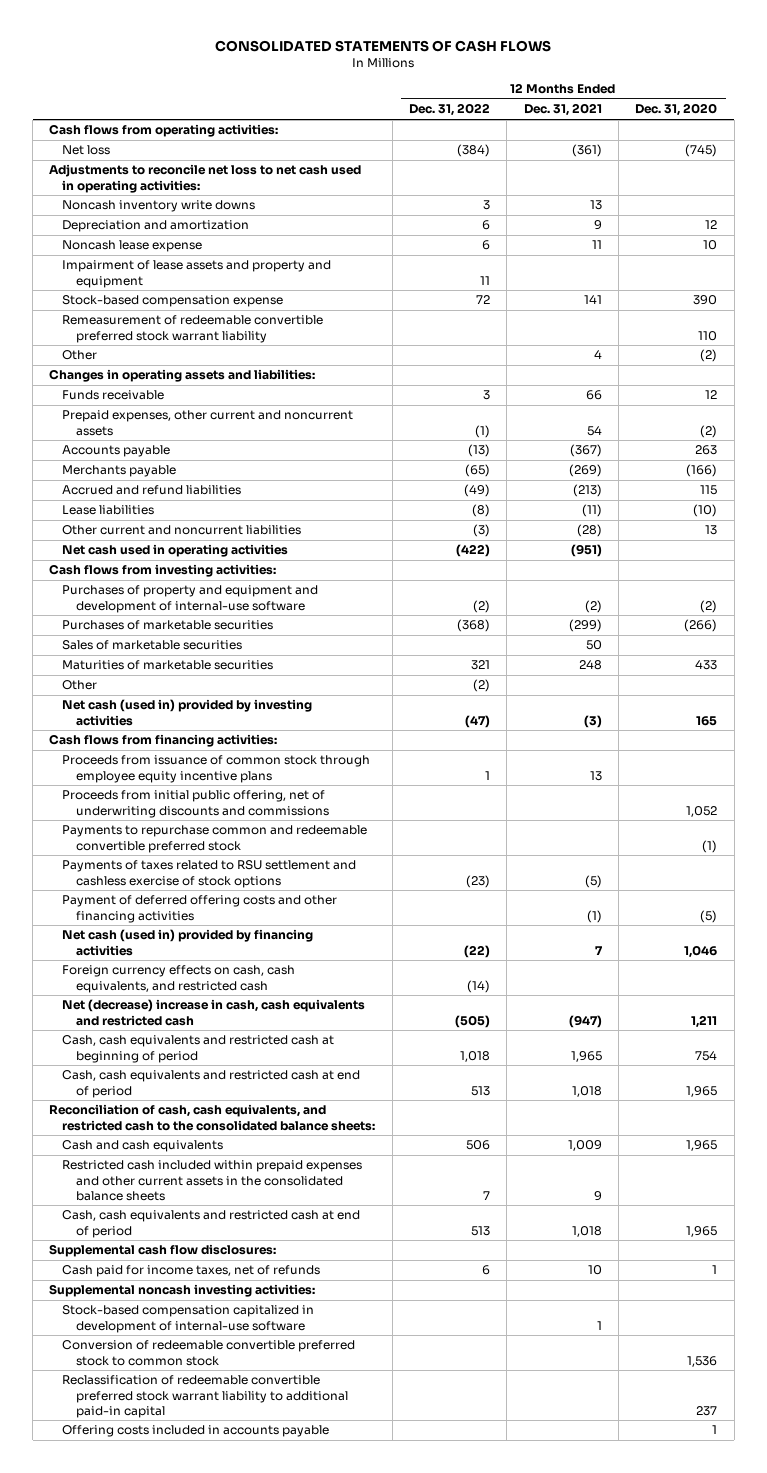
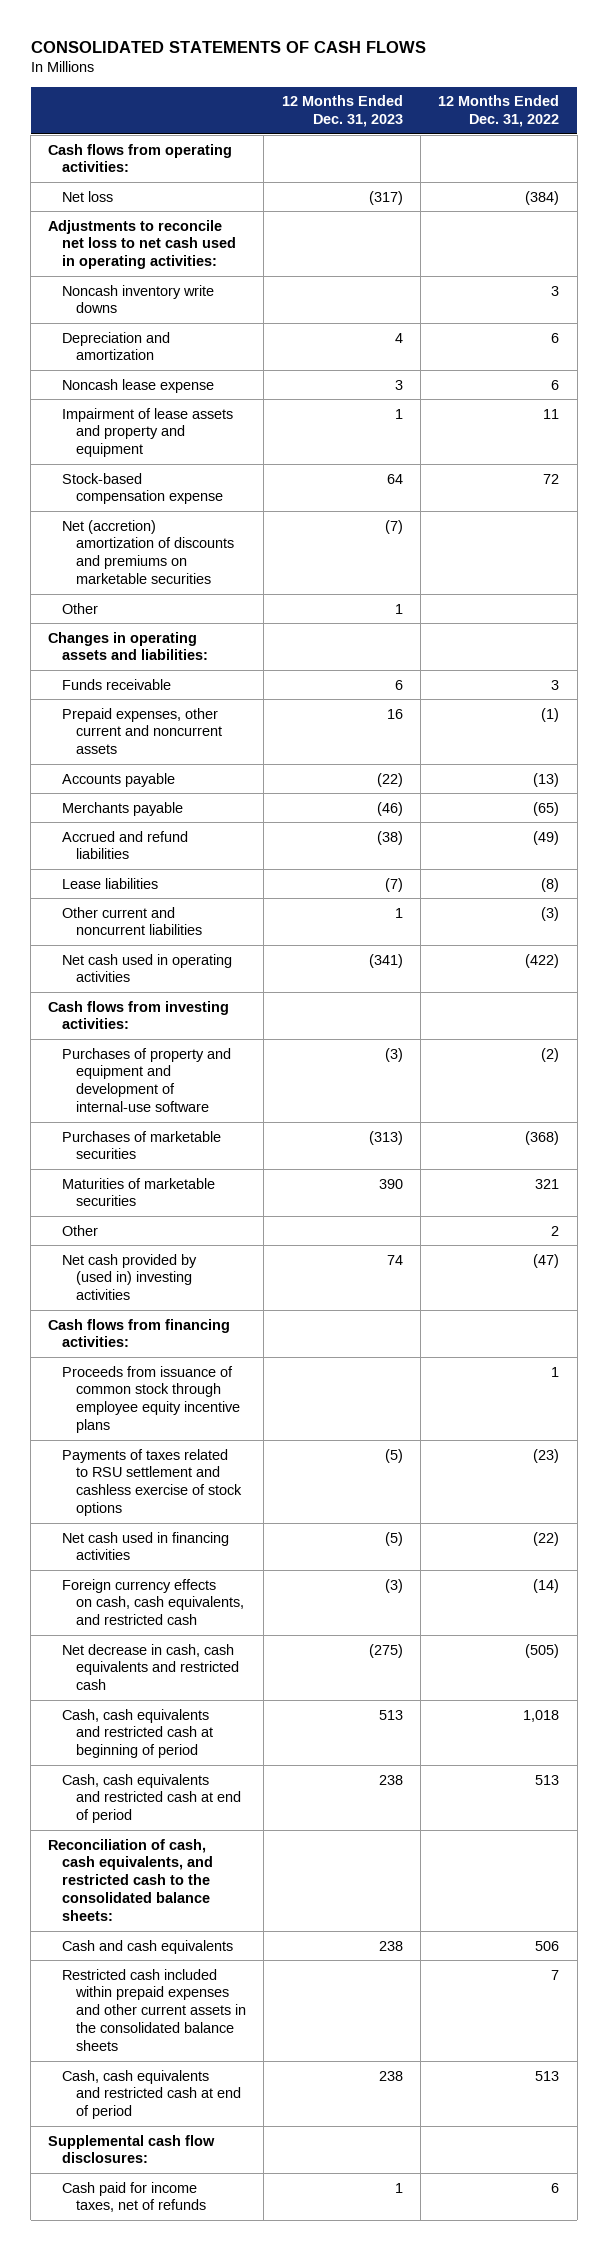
[523,103,602,117] Dec. 31, 2021 -> none
[635,103,718,117] Dec. 31, 2020 -> none
none -> [281,95,403,127] 12 Months Ended Dec. 31, 2023
[62,315,324,343] Remeasurement of redeemable convertible preferred stock warrant liability -> none
none -> [62,519,235,585] Net (accretion) amortization of discounts and premiums on marketable securities
[62,640,243,651] Sales of marketable securities -> none
[473,679,491,693] (2) -> [551,1225,560,1236] 2
[62,699,313,726] Net cash (used in) provided by investing activities -> [62,1253,198,1301] Net cash provided by (used in) investing activities
[62,790,329,818] Proceeds from initial public offering, net of underwriting discounts and commissions -> none
[62,825,368,853] Payments to repurchase common and redeemable convertible preferred stock -> none
[62,895,338,923] Payment of deferred offering costs and other financing activities -> none
[62,929,314,956] Net cash (used in) provided by financing activities -> [62,1531,230,1561] Net cash used in financing activities
[62,999,366,1026] Net (decrease) increase in cash, cash equivalents and restricted cash -> [62,1643,240,1691] Net decrease in cash, cash equivalents and restricted cash
[49,1284,316,1298] Supplemental noncash investing activities: -> none
[62,1305,315,1333] Stock-based compensation capitalized in development of internal-use software -> none
[62,1340,356,1366] Conversion of redeemable convertible preferred stock to common stock -> none
[62,1375,348,1418] Reclassification of redeemable convertible preferred stock warrant liability to additional paid-in capital -> none
[62,1425,330,1438] Offering costs included in accounts payable -> none

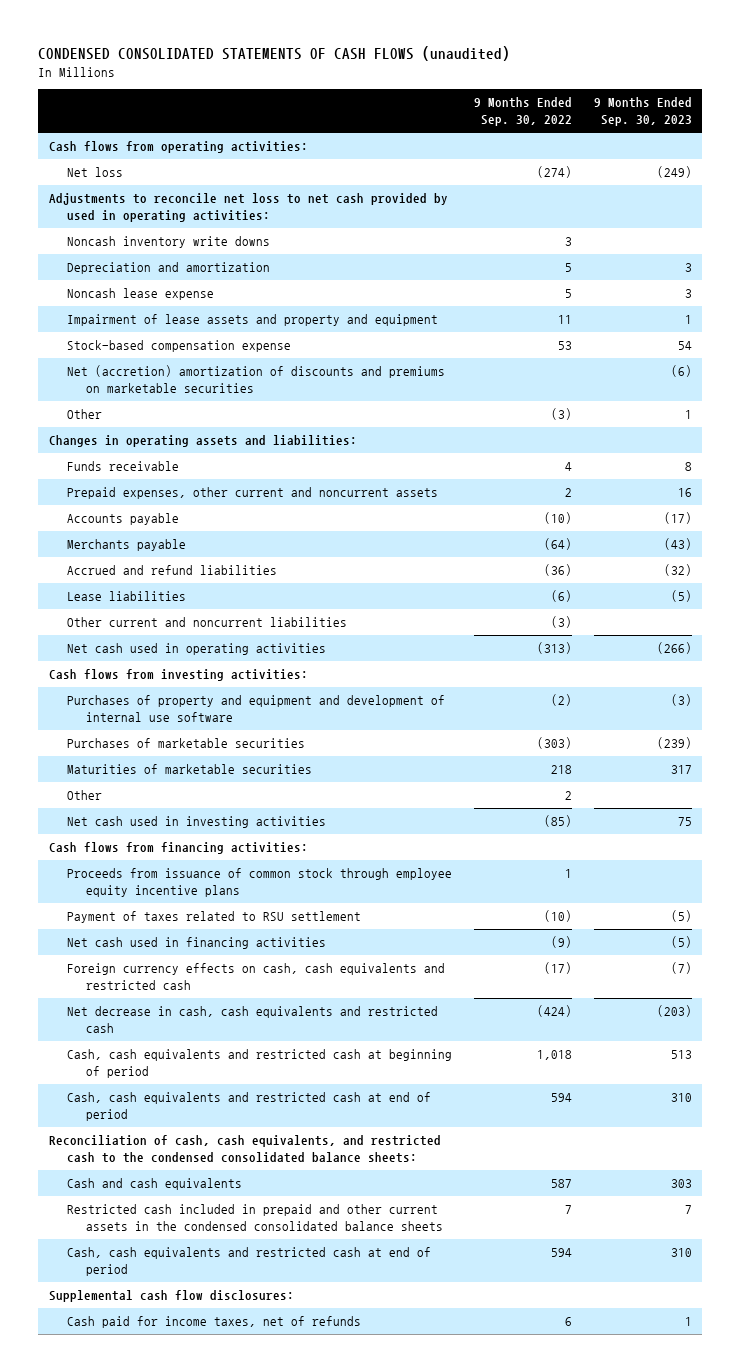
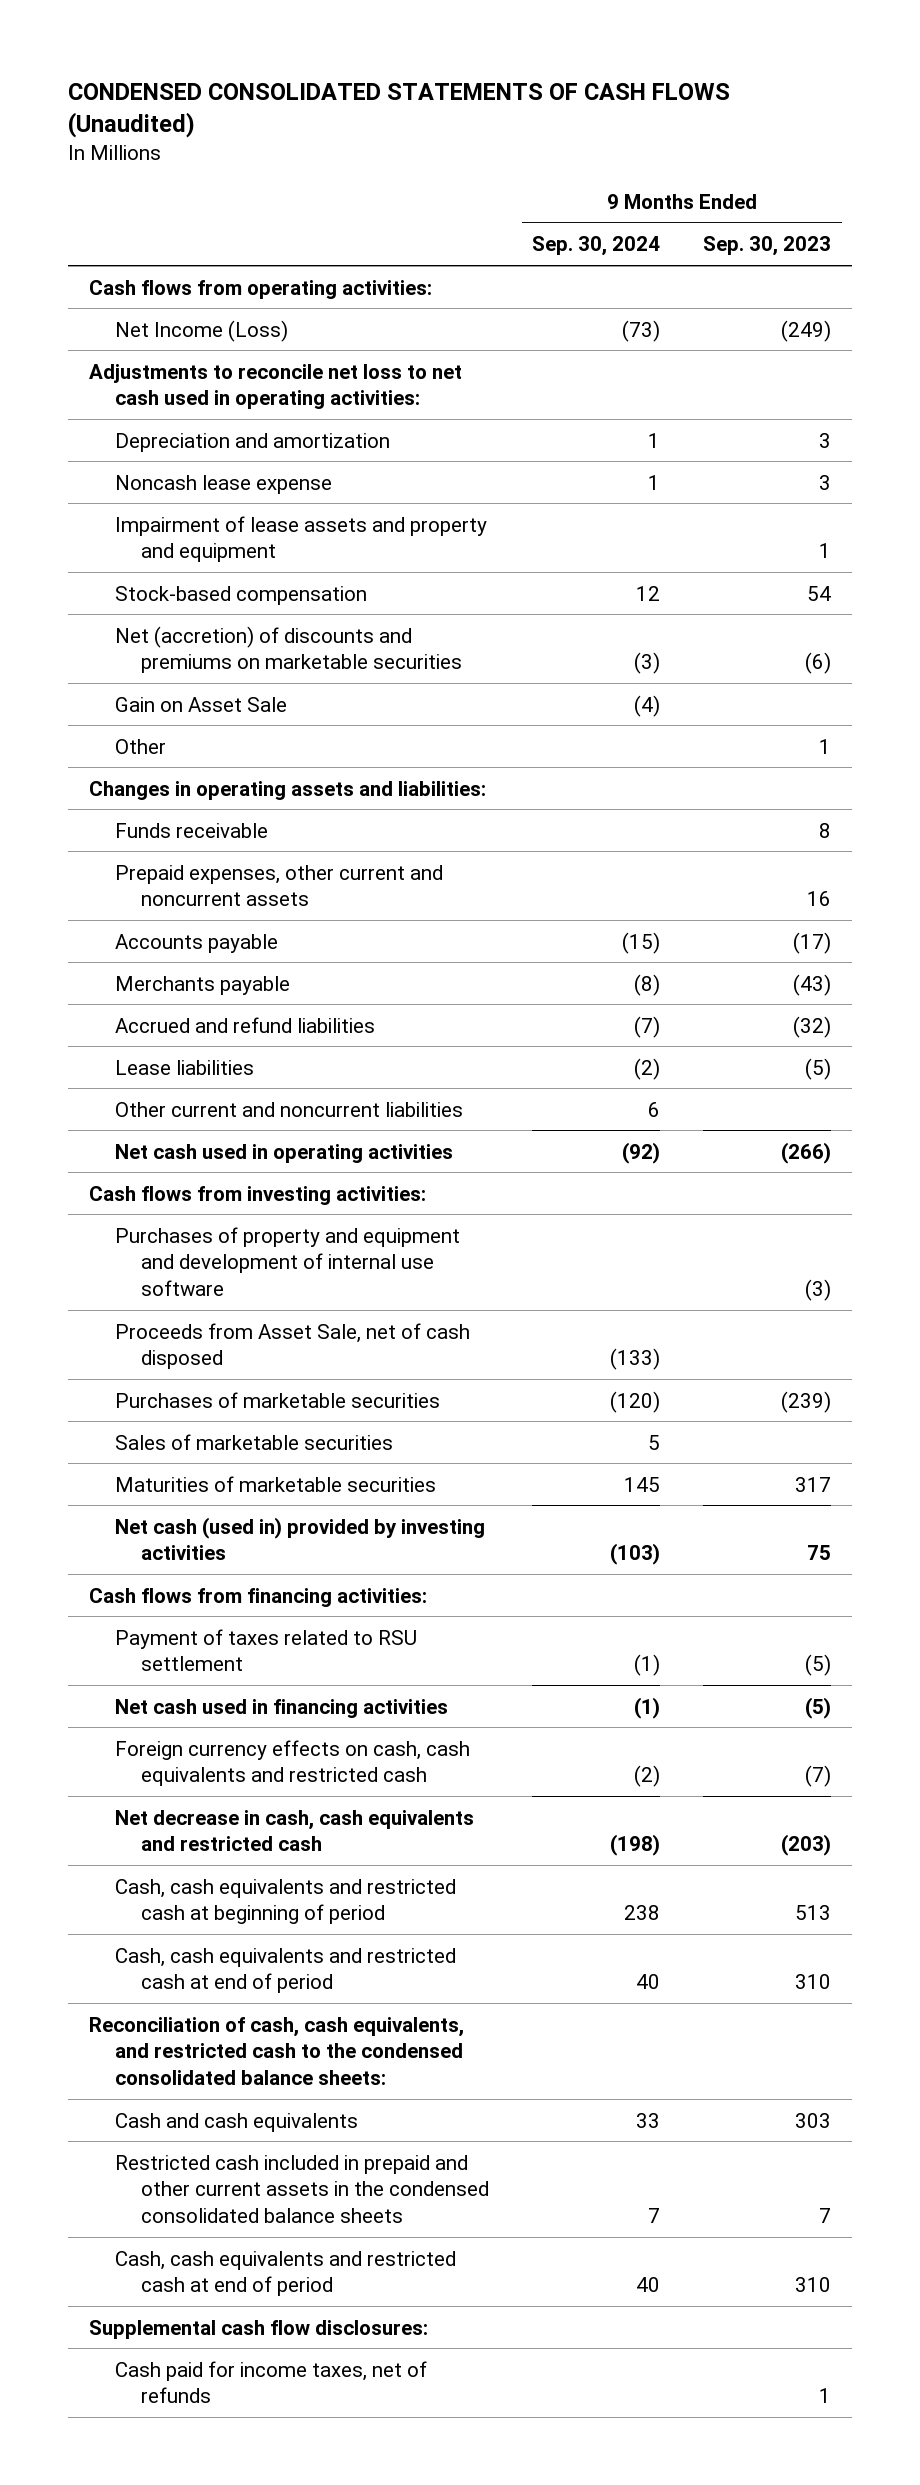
[37,46,510,62] CONDENSED CONSOLIDATED STATEMENTS OF CASH FLOWS (unaudited) -> [67,82,730,138] CONDENSED CONSOLIDATED STATEMENTS OF CASH FLOWS (Unaudited)
[474,97,573,127] 9 Months Ended Sep. 30, 2022 -> none
none -> [532,236,661,257] Sep. 30, 2024
[67,236,271,249] Noncash inventory write downs -> none
[67,167,124,178] Net loss -> [115,319,289,342] Net Income (Loss)
[48,193,448,223] Adjustments to reconcile net loss to net cash provided by used in operating activities: -> [89,363,463,410] Adjustments to reconcile net loss to net cash used in operating activities:
[67,340,292,353] Stock-based compensation expense -> [115,585,368,605] Stock-based compensation
[67,365,446,394] Net (accretion) amortization of discounts and premiums on marketable securities -> [115,625,463,674] Net (accretion) of discounts and premiums on marketable securities
none -> [115,696,288,712] Gain on Asset Sale
none -> [115,1322,471,1370] Proceeds from Asset Sale, net of cash disposed
none -> [115,1433,394,1450] Sales of marketable securities
[67,790,103,801] Other -> none
[67,816,327,829] Net cash used in investing activities -> [115,1516,486,1561] Net cash (used in) provided by investing activities
[67,868,453,898] Proceeds from issuance of common stock through employee equity incentive plans -> none

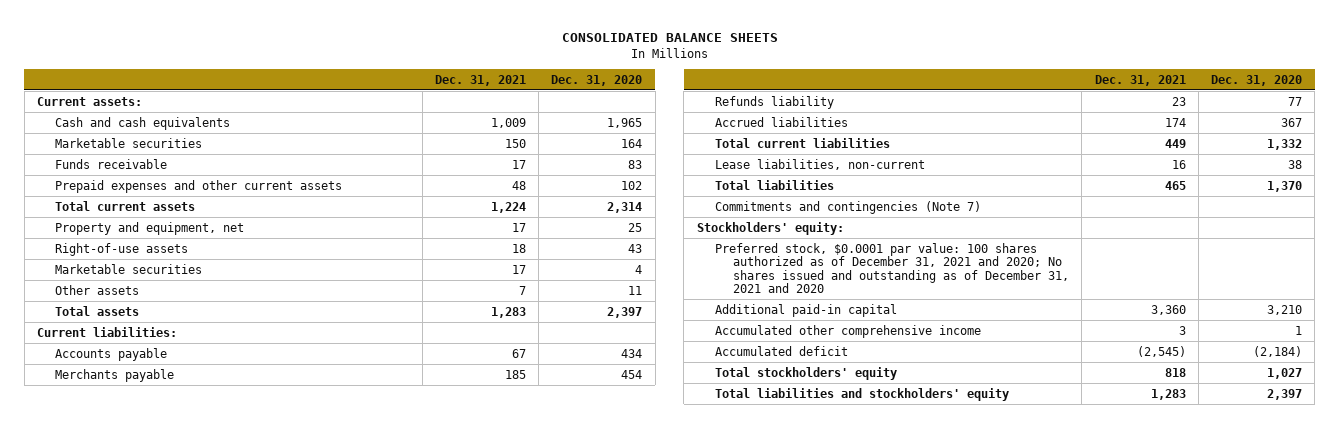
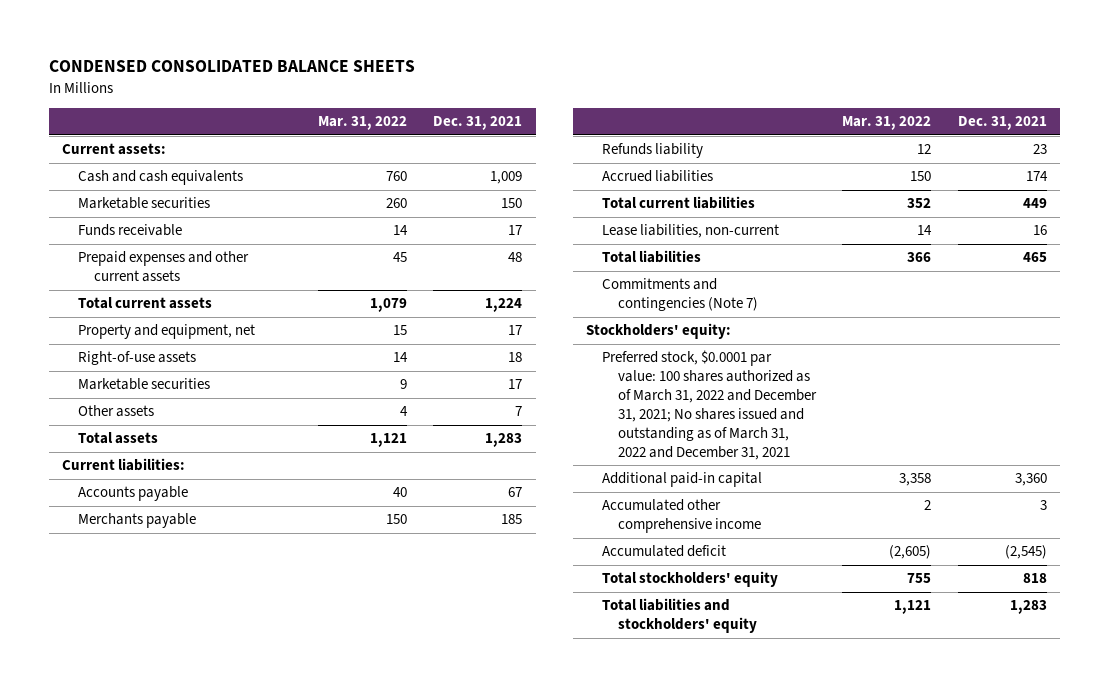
[561,33,778,43] CONSOLIDATED BALANCE SHEETS -> [49,60,416,73] CONDENSED CONSOLIDATED BALANCE SHEETS
[551,74,643,86] Dec. 31, 2020 -> none
none -> [318,116,408,131] Mar. 31, 2022
[714,242,1069,294] Preferred stock, $0.0001 par value: 100 shares authorized as of December 31, 2021 and 2020; No shares issued and outstanding as of December 31, 2021 and 2020 -> [602,350,818,460] Preferred stock, $0.0001 par value: 100 shares authorized as of March 31, 2022 and December 31, 2021; No shares issued and outstanding as of March 31, 2022 and December 31, 2021

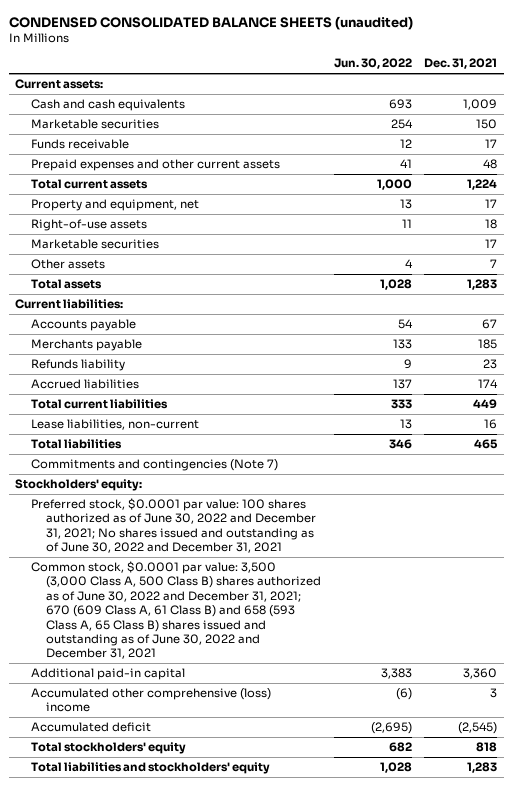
[49,60,416,73] CONDENSED CONSOLIDATED BALANCE SHEETS -> [9,15,414,30] CONDENSED CONSOLIDATED BALANCE SHEETS (unaudited)
[318,116,408,131] Mar. 31, 2022 -> none
none -> [333,58,412,70] Jun. 30, 2022
[602,350,818,460] Preferred stock, $0.0001 par value: 100 shares authorized as of March 31, 2022 and December 31, 2021; No shares issued and outstanding as of March 31, 2022 and December 31, 2021 -> [30,498,317,554] Preferred stock, $0.0001 par value: 100 shares authorized as of June 30, 2022 and December 31, 2021; No shares issued and outstanding as of June 30, 2022 and December 31, 2021
none -> [30,561,322,660] Common stock, $0.0001 par value: 3,500 (3,000 Class A, 500 Class B) shares authorized as of June 30, 2022 and December 31, 2021; 670 (609 Class A, 61 Class B) and 658 (593 Class A, 65 Class B) shares issued and outstanding as of June 30, 2022 and December 31, 2021
[602,499,762,534] Accumulated other comprehensive income -> [30,688,271,713] Accumulated other comprehensive (loss) income

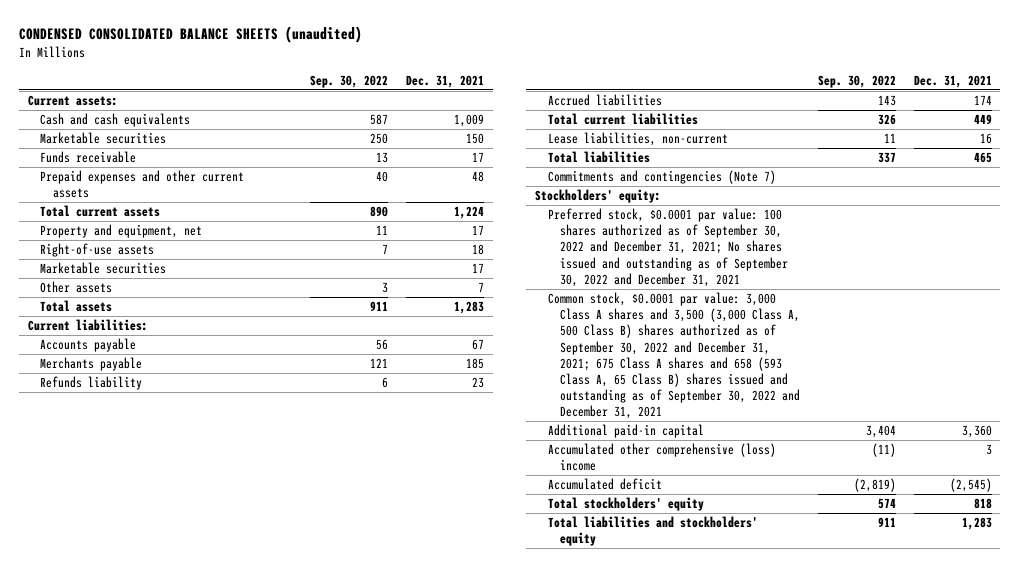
[333,58,412,70] Jun. 30, 2022 -> none
none -> [310,74,389,88] Sep. 30, 2022
[30,498,317,554] Preferred stock, $0.0001 par value: 100 shares authorized as of June 30, 2022 and December 31, 2021; No shares issued and outstanding as of June 30, 2022 and December 31, 2021 -> [547,208,789,287] Preferred stock, $0.0001 par value: 100 shares authorized as of September 30, 2022 and December 31, 2021; No shares issued and outstanding as of September 30, 2022 and December 31, 2021
[30,561,322,660] Common stock, $0.0001 par value: 3,500 (3,000 Class A, 500 Class B) shares authorized as of June 30, 2022 and December 31, 2021; 670 (609 Class A, 61 Class B) and 658 (593 Class A, 65 Class B) shares issued and outstanding as of June 30, 2022 and December 31, 2021 -> [547,292,801,419] Common stock, $0.0001 par value: 3,000 Class A shares and 3,500 (3,000 Class A, 500 Class B) shares authorized as of September 30, 2022 and December 31, 2021; 675 Class A shares and 658 (593 Class A, 65 Class B) shares issued and outstanding as of September 30, 2022 and December 31, 2021

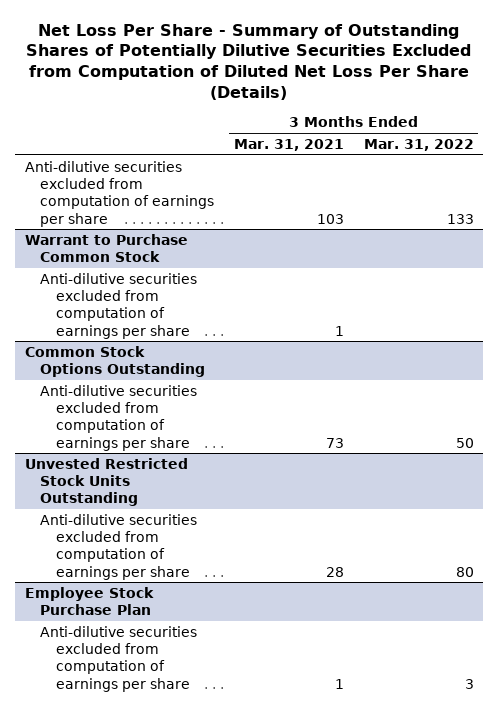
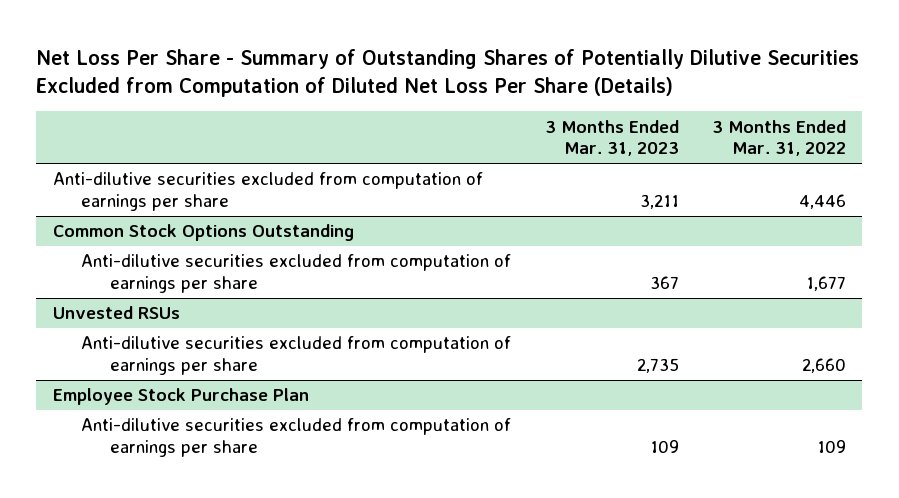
[234,138,345,151] Mar. 31, 2021 -> none
none -> [544,119,679,157] 3 Months Ended Mar. 31, 2023
[24,233,188,262] Warrant to Purchase Common Stock -> none
[40,272,198,339] Anti-dilutive securities excluded from computation of earnings per share -> none
[446,213,474,224] 133 -> [798,194,846,210] 4,446
[455,437,474,448] 50 -> [805,276,846,292] 1,677
[24,457,188,507] Unvested Restricted Stock Units Outstanding -> [52,306,180,320] Unvested RSUs
[455,566,474,577] 80 -> [801,358,846,374] 2,660
[464,678,474,689] 3 -> [816,440,846,454] 109

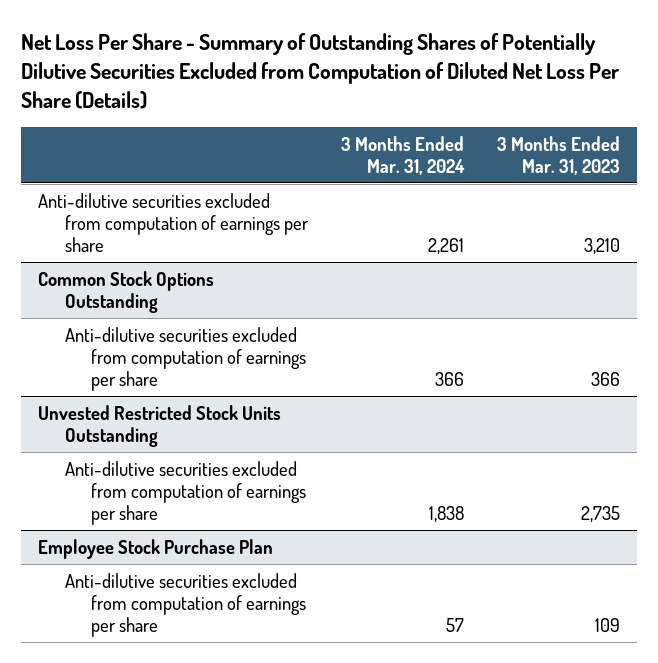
[711,119,846,157] 3 Months Ended Mar. 31, 2022 -> none
none -> [341,135,466,175] 3 Months Ended Mar. 31, 2024
[639,194,679,210] 3,211 -> [584,238,621,255] 3,210
[649,276,679,290] 367 -> [591,372,621,387] 366
[52,306,180,320] Unvested RSUs -> [38,404,282,447] Unvested Restricted Stock Units Outstanding

